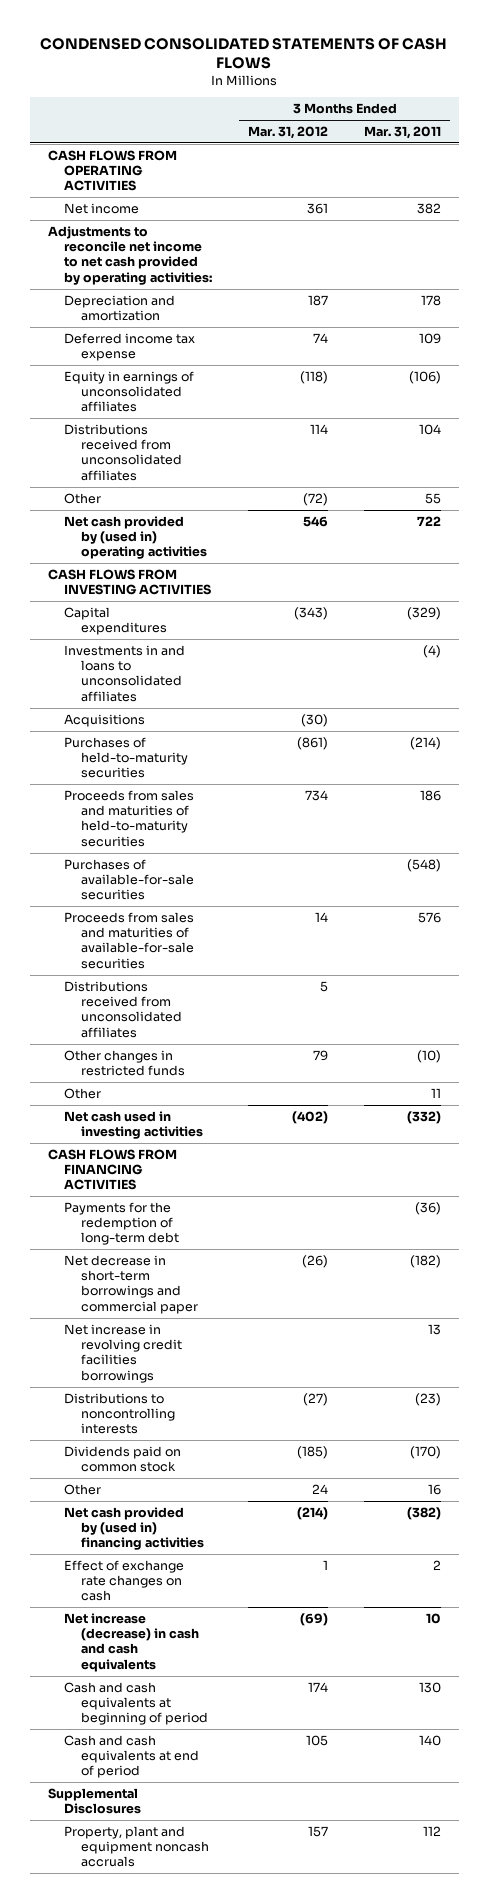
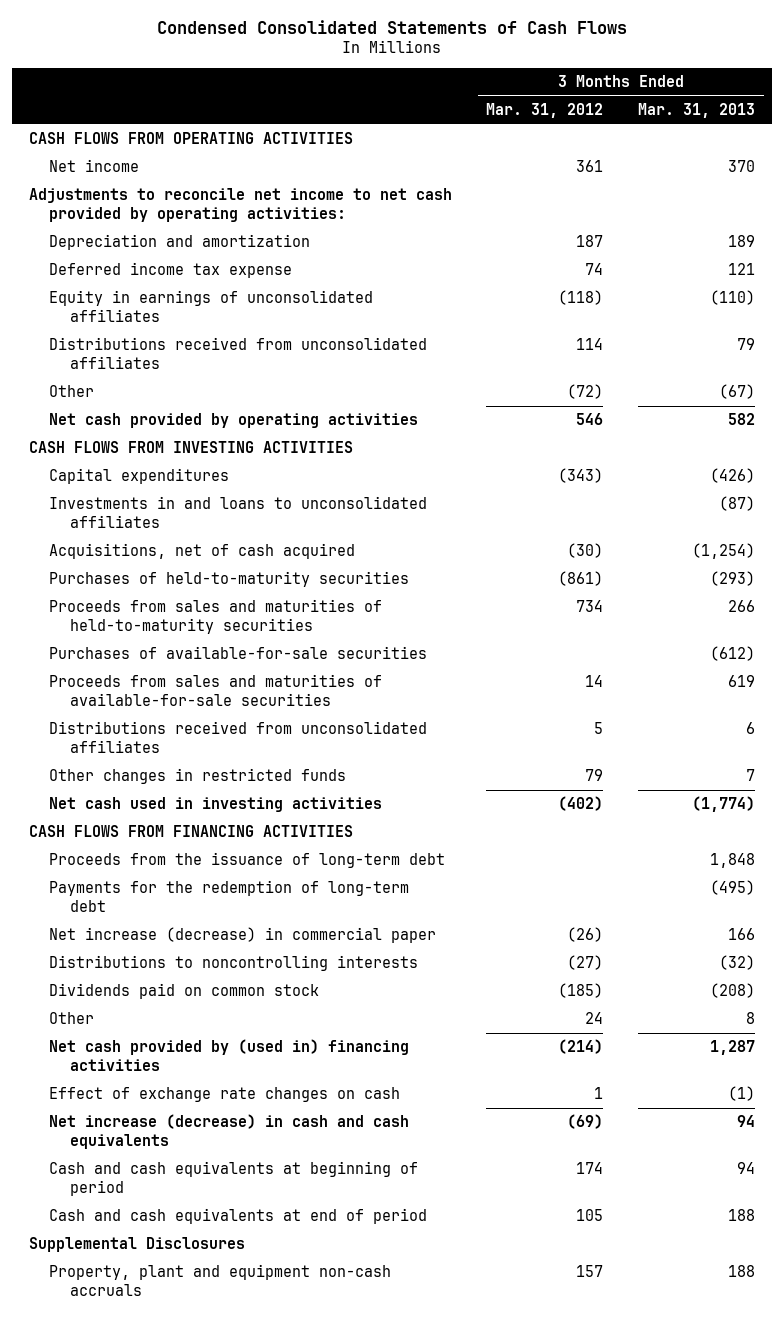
[40,37,448,70] CONDENSED CONSOLIDATED STATEMENTS OF CASH FLOWS -> [156,19,627,34] Condensed Consolidated Statements of Cash Flows
[364,126,442,140] Mar. 31, 2011 -> none
none -> [637,103,755,119] Mar. 31, 2013
[64,515,208,560] Net cash provided by (used in) operating activities -> [49,413,419,429] Net cash provided by operating activities
[64,713,146,727] Acquisitions -> [49,543,356,560] Acquisitions, net of cash acquired
[64,1087,102,1099] Other -> none
none -> [49,852,446,869] Proceeds from the issuance of long-term debt
[64,1323,183,1383] Net increase in revolving credit facilities borrowings -> none
[64,1254,199,1314] Net decrease in short-term borrowings and commercial paper -> [49,927,437,944] Net increase (decrease) in commercial paper
[64,1825,210,1868] Property, plant and equipment noncash accruals -> [49,1264,392,1296] Property, plant and equipment non-cash accruals

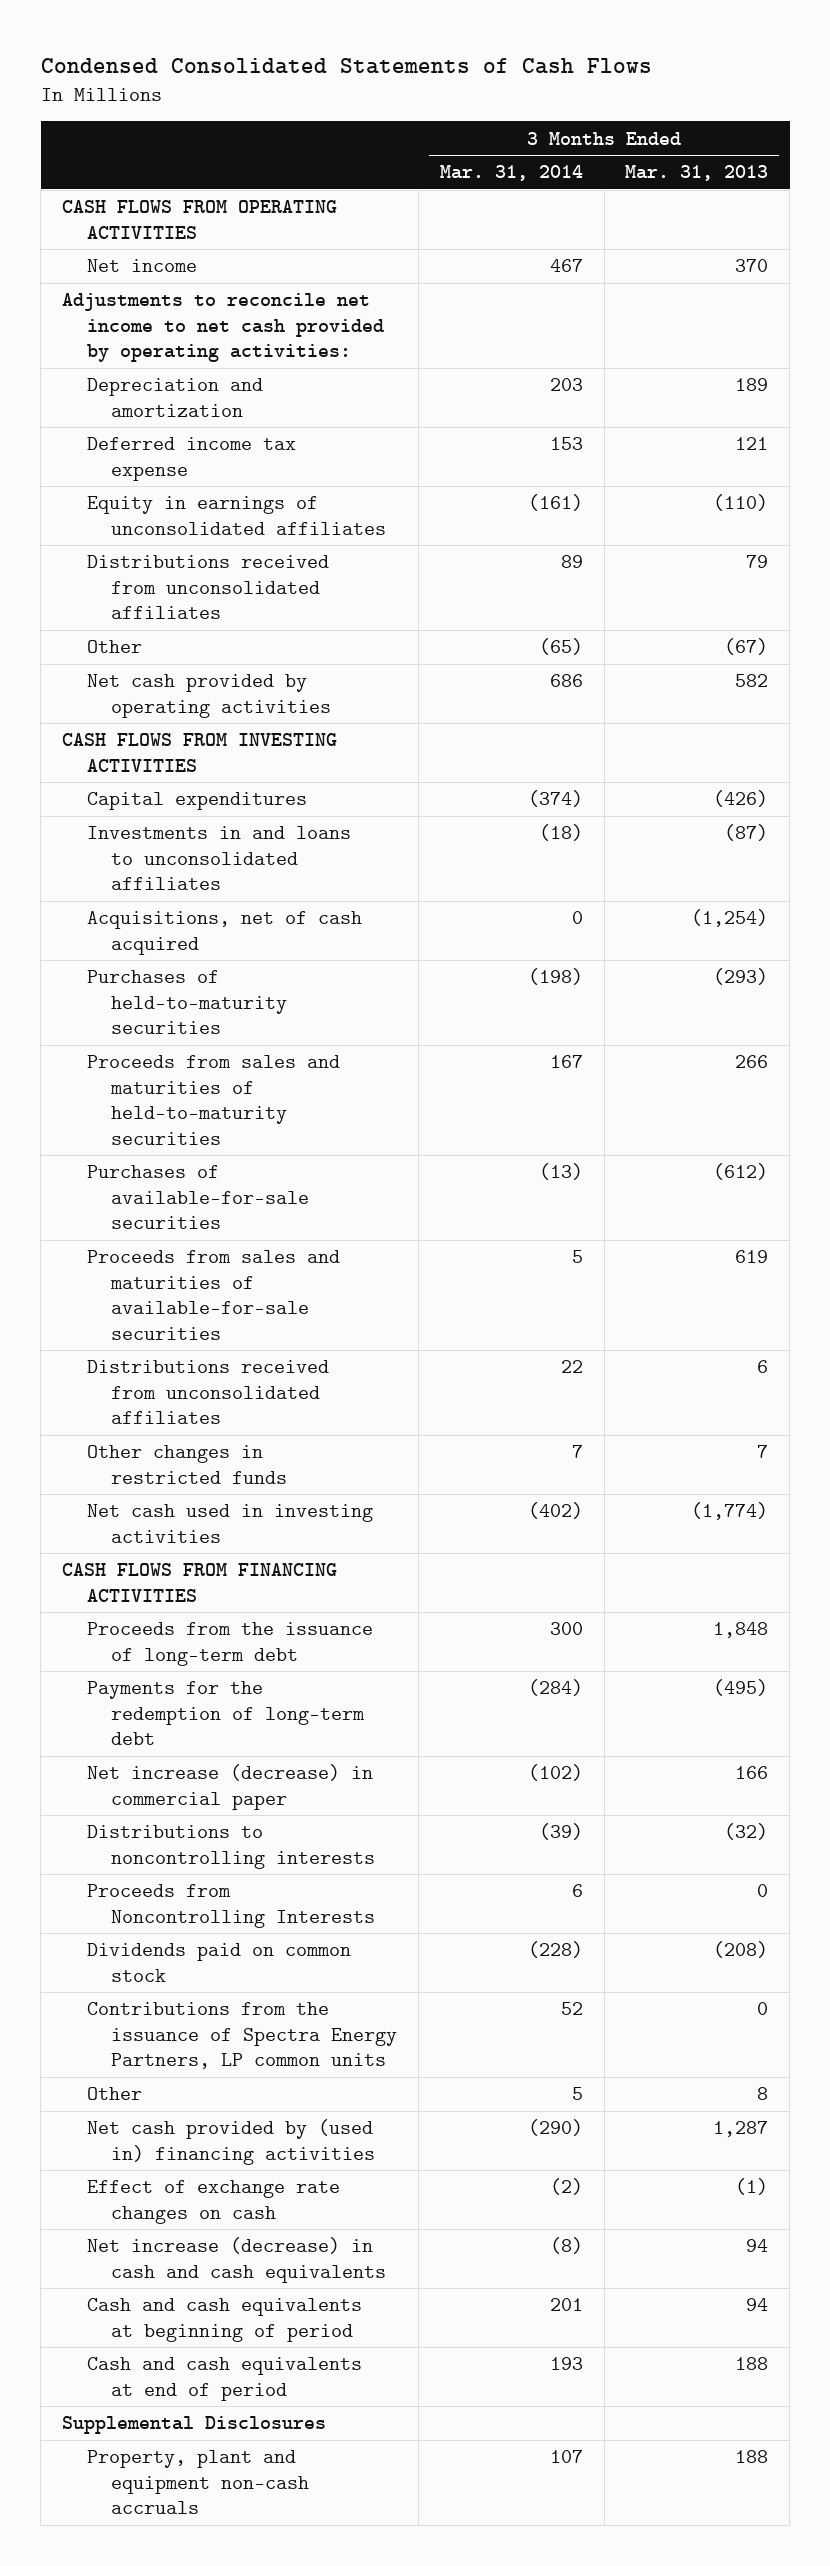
[486,103,604,119] Mar. 31, 2012 -> none
none -> [439,165,583,182] Mar. 31, 2014
none -> [86,1884,376,1928] Proceeds from Noncontrolling Interests
none -> [86,2002,398,2070] Contributions from the issuance of Spectra Energy Partners, LP common units

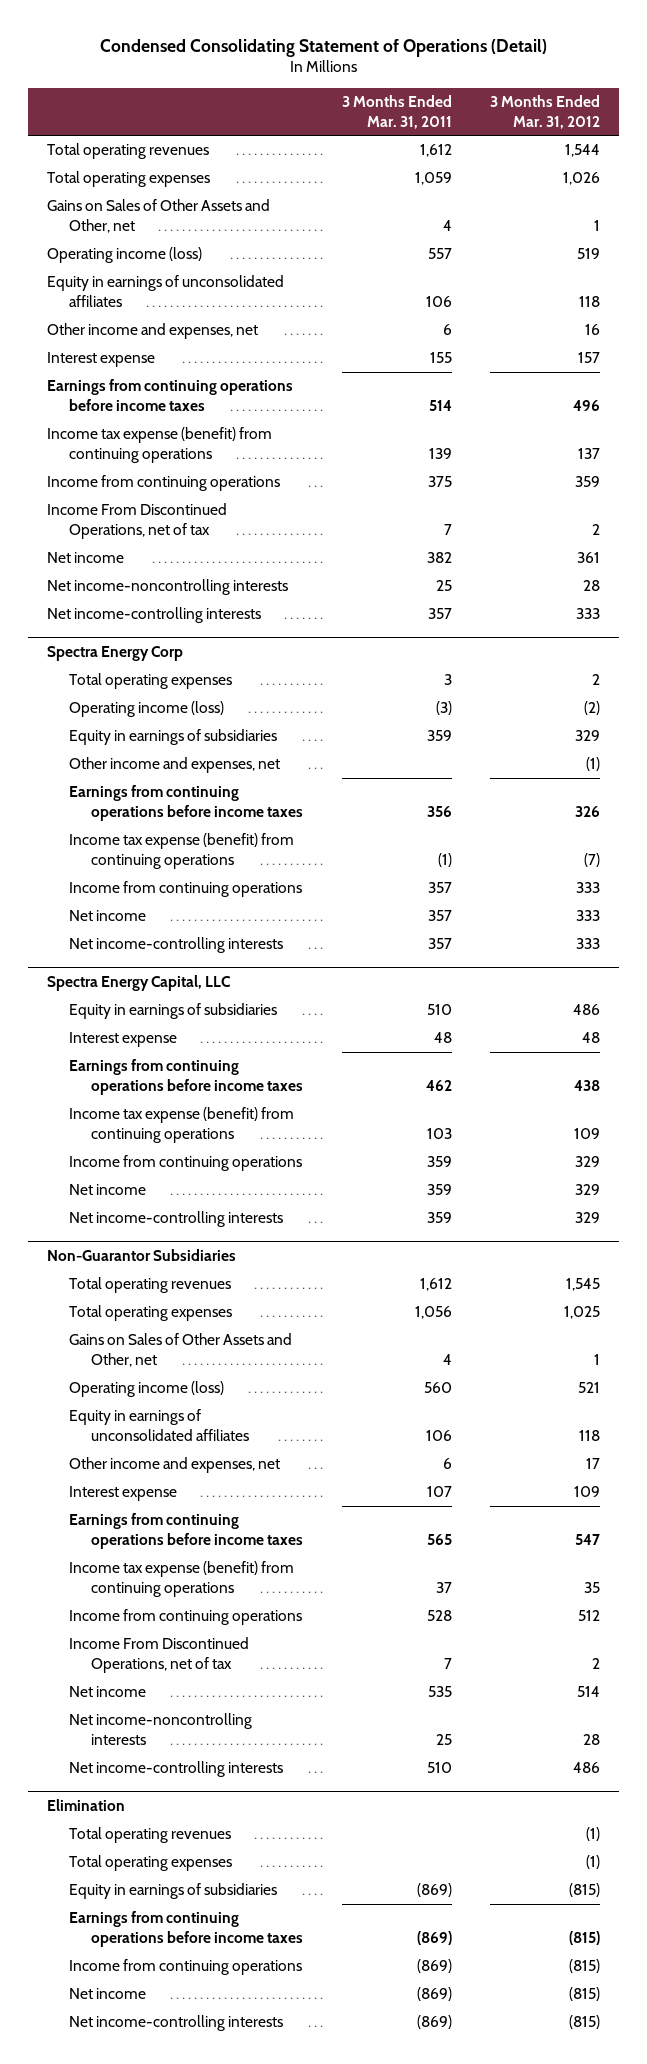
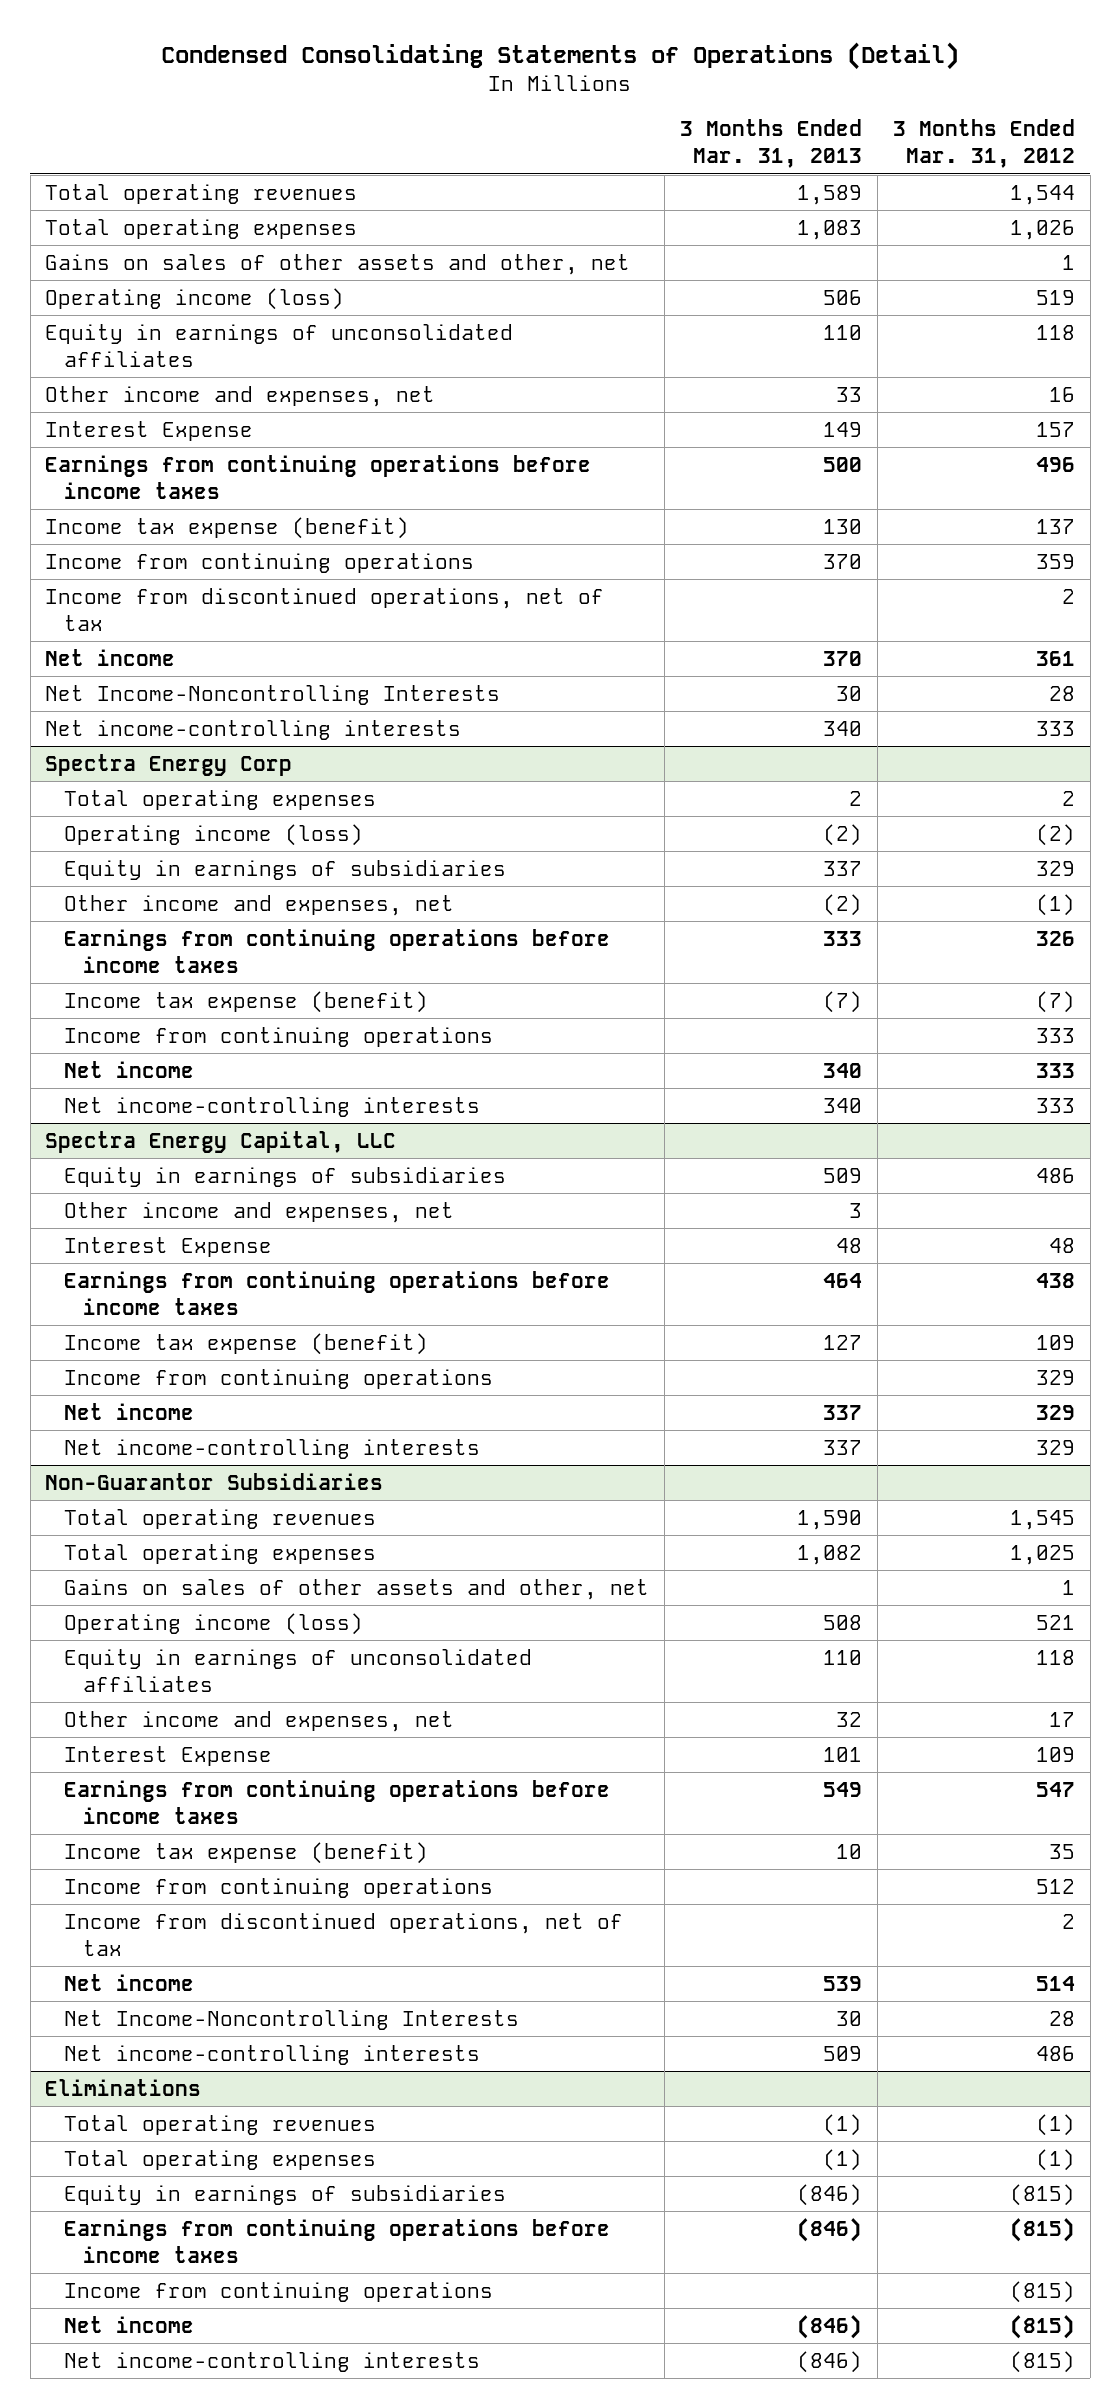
[99,38,547,57] Condensed Consolidating Statement of Operations (Detail) -> [161,41,960,70] Condensed Consolidating Statements of Operations (Detail)
[341,94,452,129] 3 Months Ended Mar. 31, 2011 -> none
none -> [680,119,863,169] 3 Months Ended Mar. 31, 2013
[47,199,271,234] Gains on Sales of Other Assets and Other, net -> [45,253,631,275] Gains on sales of other assets and other, net
[47,352,156,368] Interest expense -> [45,420,254,441] Interest Expense
[47,427,273,464] Income tax expense (benefit) from continuing operations -> [45,516,410,539] Income tax expense (benefit)
[47,503,228,540] Income From Discontinued Operations, net of tax -> [45,587,605,631] Income from discontinued operations, net of tax
[47,579,289,596] Net income-noncontrolling interests -> [45,684,501,705] Net Income-Noncontrolling Interests
[69,833,295,870] Income tax expense (benefit) from continuing operations -> [64,990,429,1013] Income tax expense (benefit)
none -> [64,1201,455,1223] Other income and expenses, net
[69,1032,178,1048] Interest expense -> [64,1236,273,1257] Interest Expense
[69,1107,295,1144] Income tax expense (benefit) from continuing operations -> [64,1332,429,1355] Income tax expense (benefit)
[69,1333,293,1368] Gains on Sales of Other Assets and Other, net -> [64,1578,650,1600] Gains on sales of other assets and other, net
[69,1486,178,1502] Interest expense -> [64,1745,273,1766] Interest Expense
[69,1561,295,1598] Income tax expense (benefit) from continuing operations -> [64,1841,429,1864] Income tax expense (benefit)
[69,1637,250,1674] Income From Discontinued Operations, net of tax -> [64,1912,624,1956] Income from discontinued operations, net of tax
[69,1713,253,1746] Net income-noncontrolling interests -> [64,2009,520,2030] Net Income-Noncontrolling Interests
[47,1799,126,1812] Elimination -> [45,2078,202,2096] Eliminations

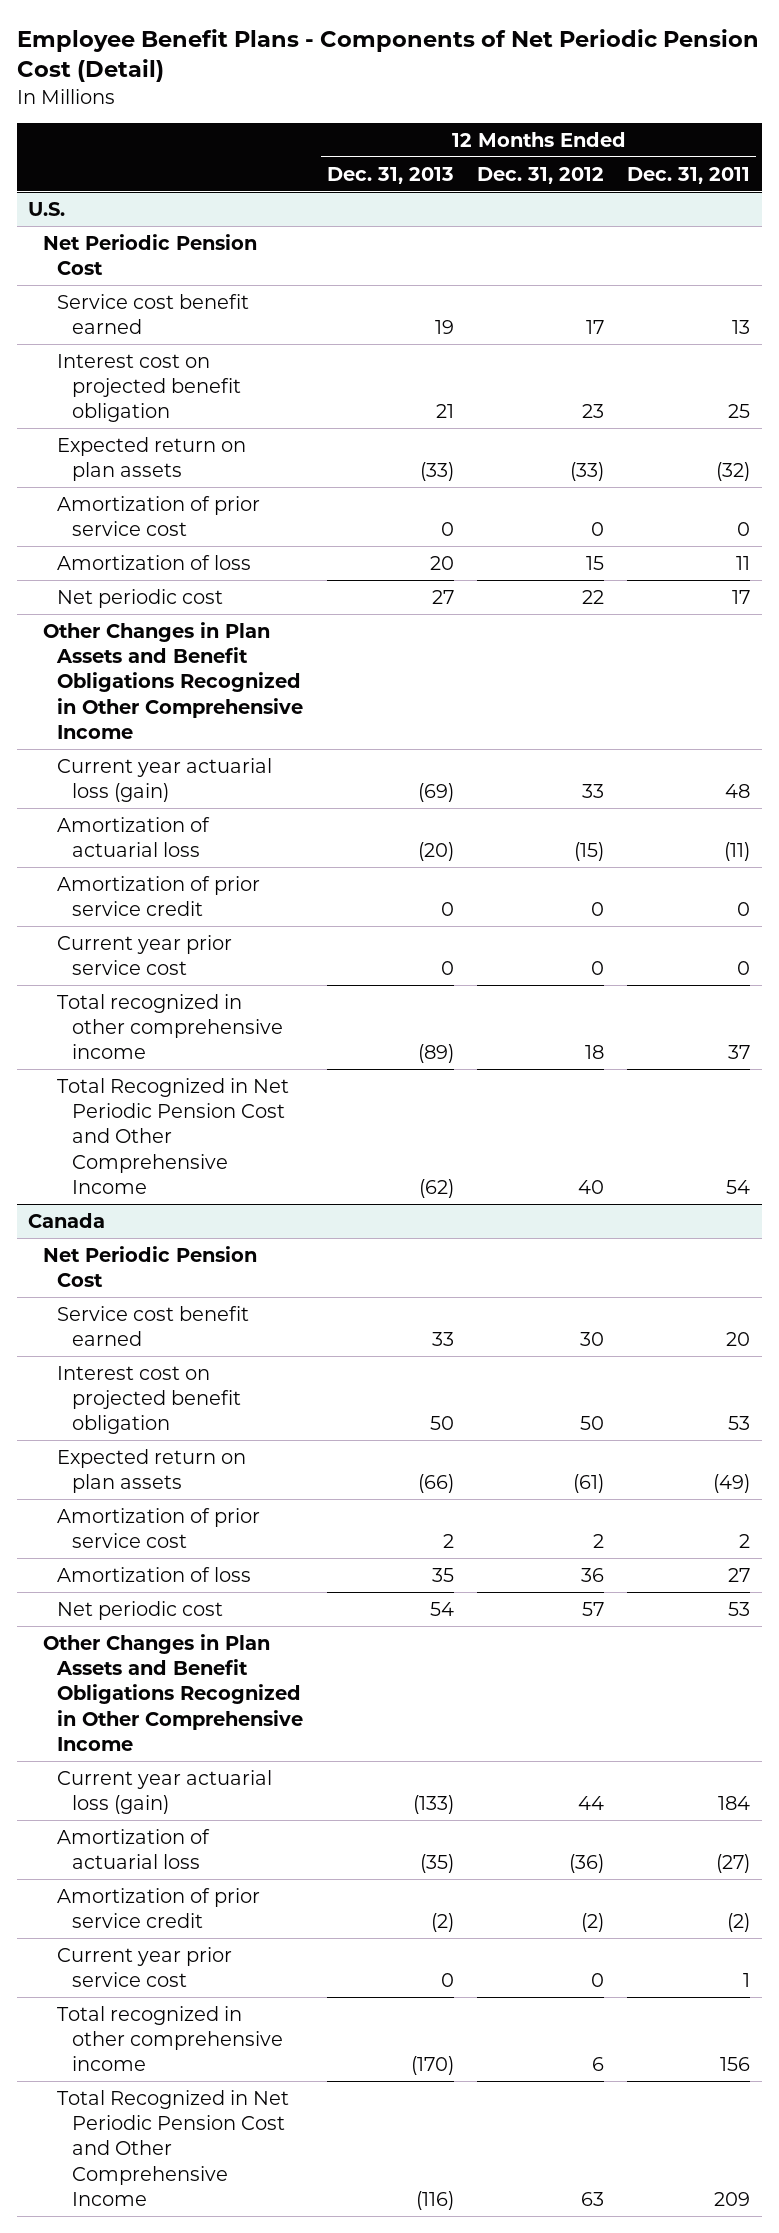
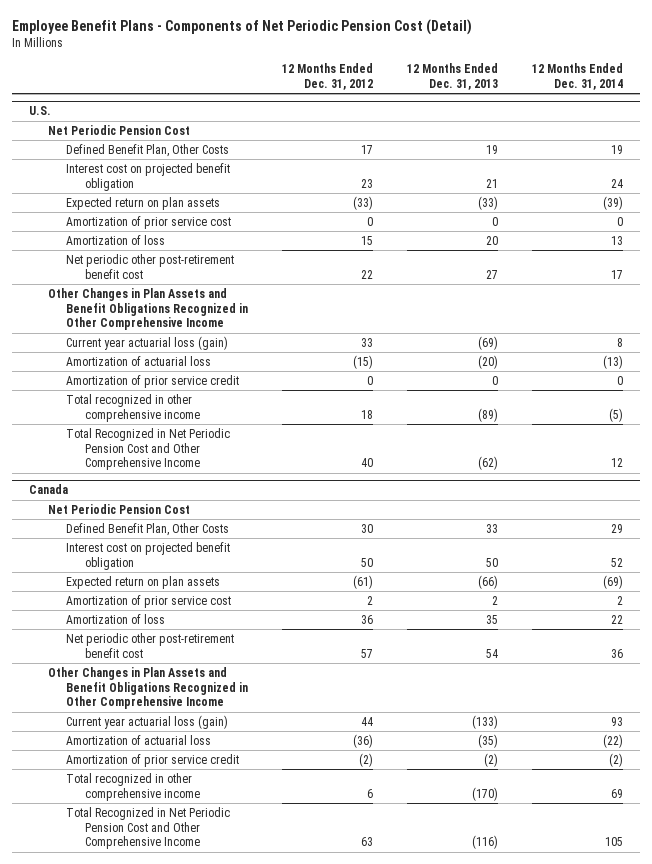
[627,166,751,184] Dec. 31, 2011 -> none
none -> [531,63,623,90] 12 Months Ended Dec. 31, 2014
[57,293,250,335] Service cost benefit earned -> [66,144,230,158] Defined Benefit Plan, Other Costs
[57,588,224,608] Net periodic cost -> [66,254,235,279] Net periodic other post-retirement benefit cost
[57,934,233,976] Current year prior service cost -> none
[57,1305,250,1347] Service cost benefit earned -> [66,523,230,537] Defined Benefit Plan, Other Costs
[57,1600,224,1620] Net periodic cost -> [66,633,235,658] Net periodic other post-retirement benefit cost
[57,1946,233,1988] Current year prior service cost -> none

